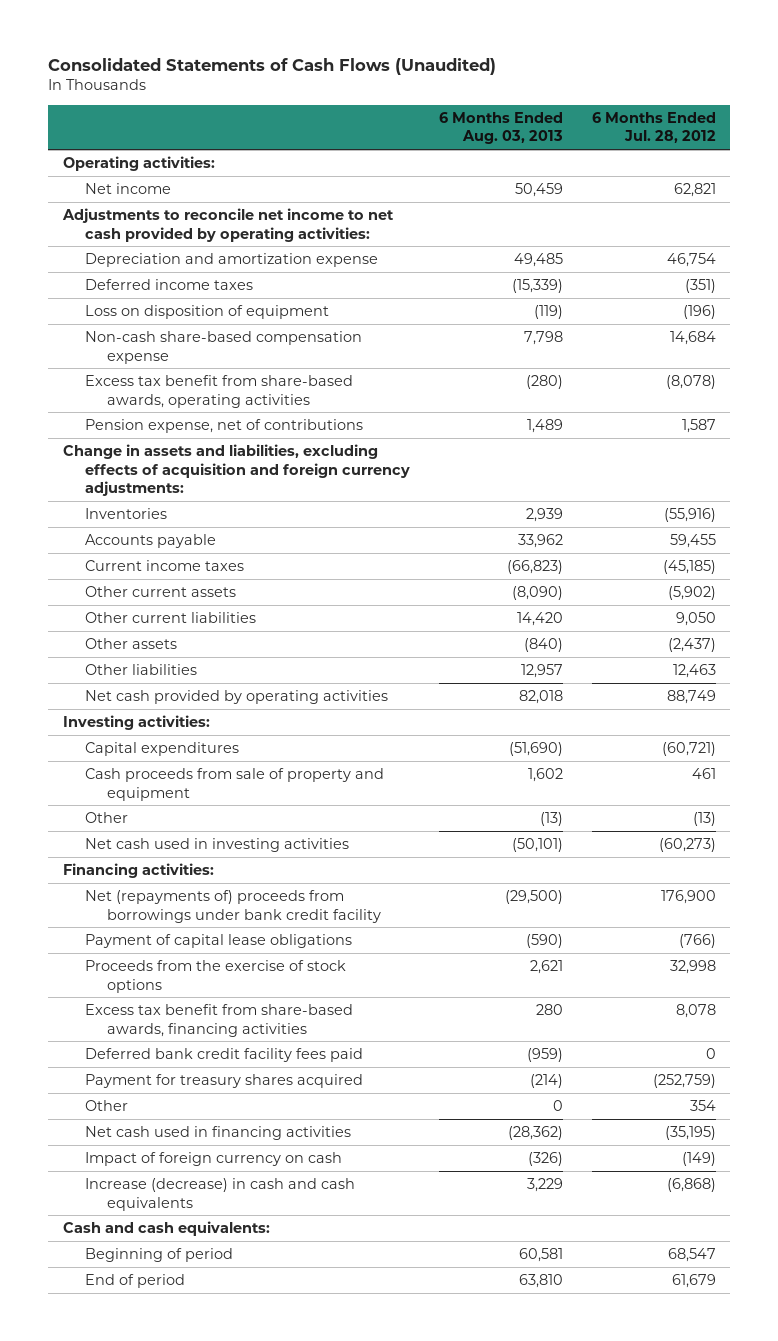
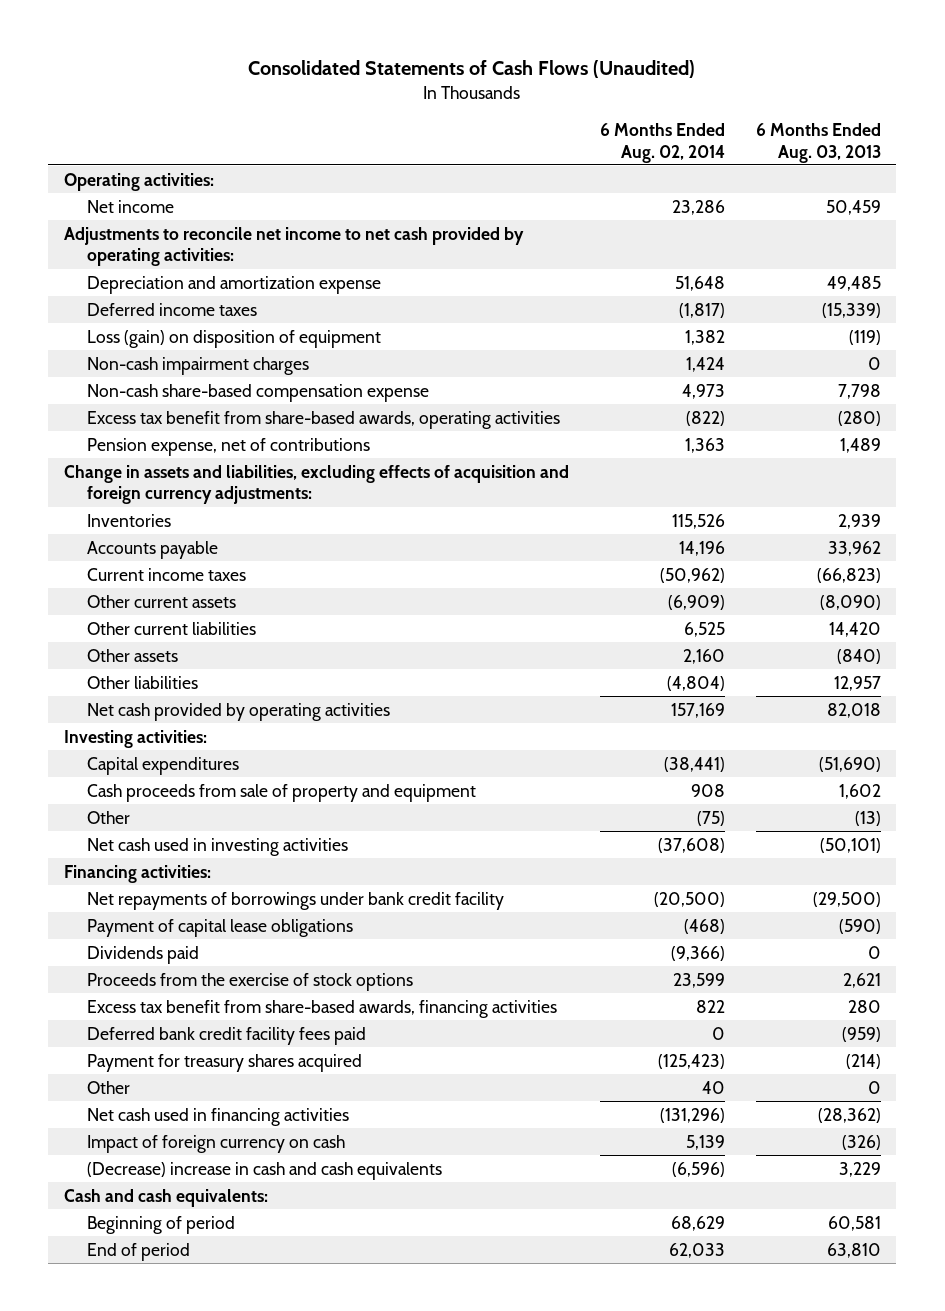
[591,111,716,144] 6 Months Ended Jul. 28, 2012 -> none
none -> [599,122,725,163] 6 Months Ended Aug. 02, 2014
[84,304,329,319] Loss on disposition of equipment -> [87,329,382,348] Loss (gain) on disposition of equipment
none -> [87,356,310,375] Non-cash impairment charges
[84,889,381,923] Net (repayments of) proceeds from borrowings under bank credit facility -> [87,891,505,910] Net repayments of borrowings under bank credit facility
none -> [87,945,200,964] Dividends paid
[84,1177,355,1211] Increase (decrease) in cash and cash equivalents -> [87,1161,443,1180] (Decrease) increase in cash and cash equivalents

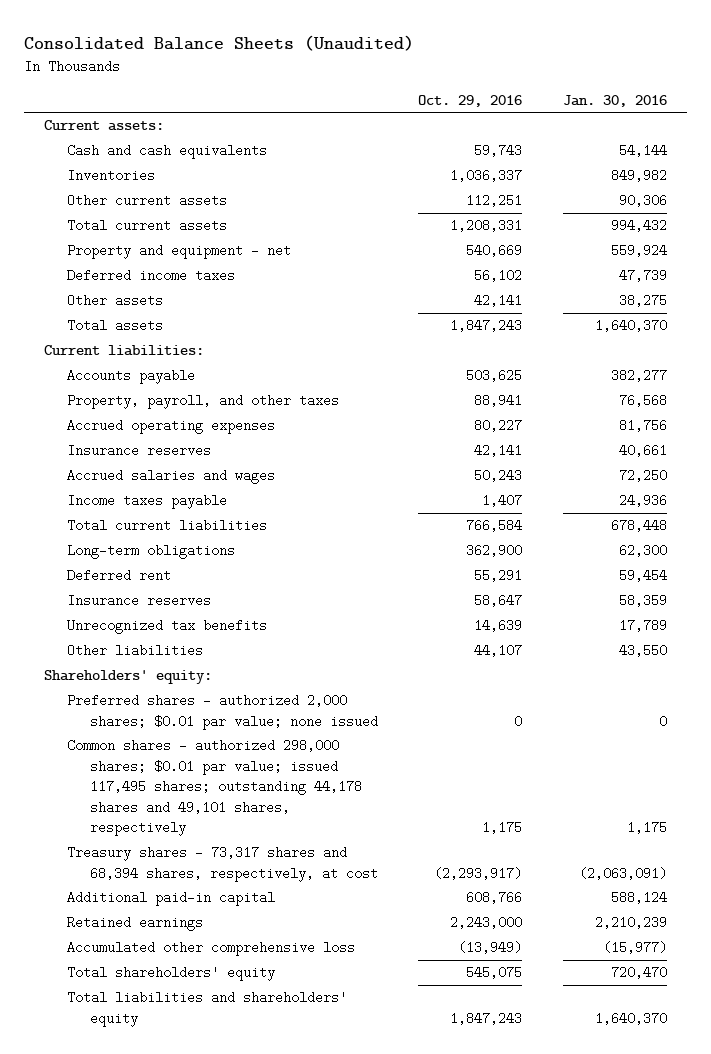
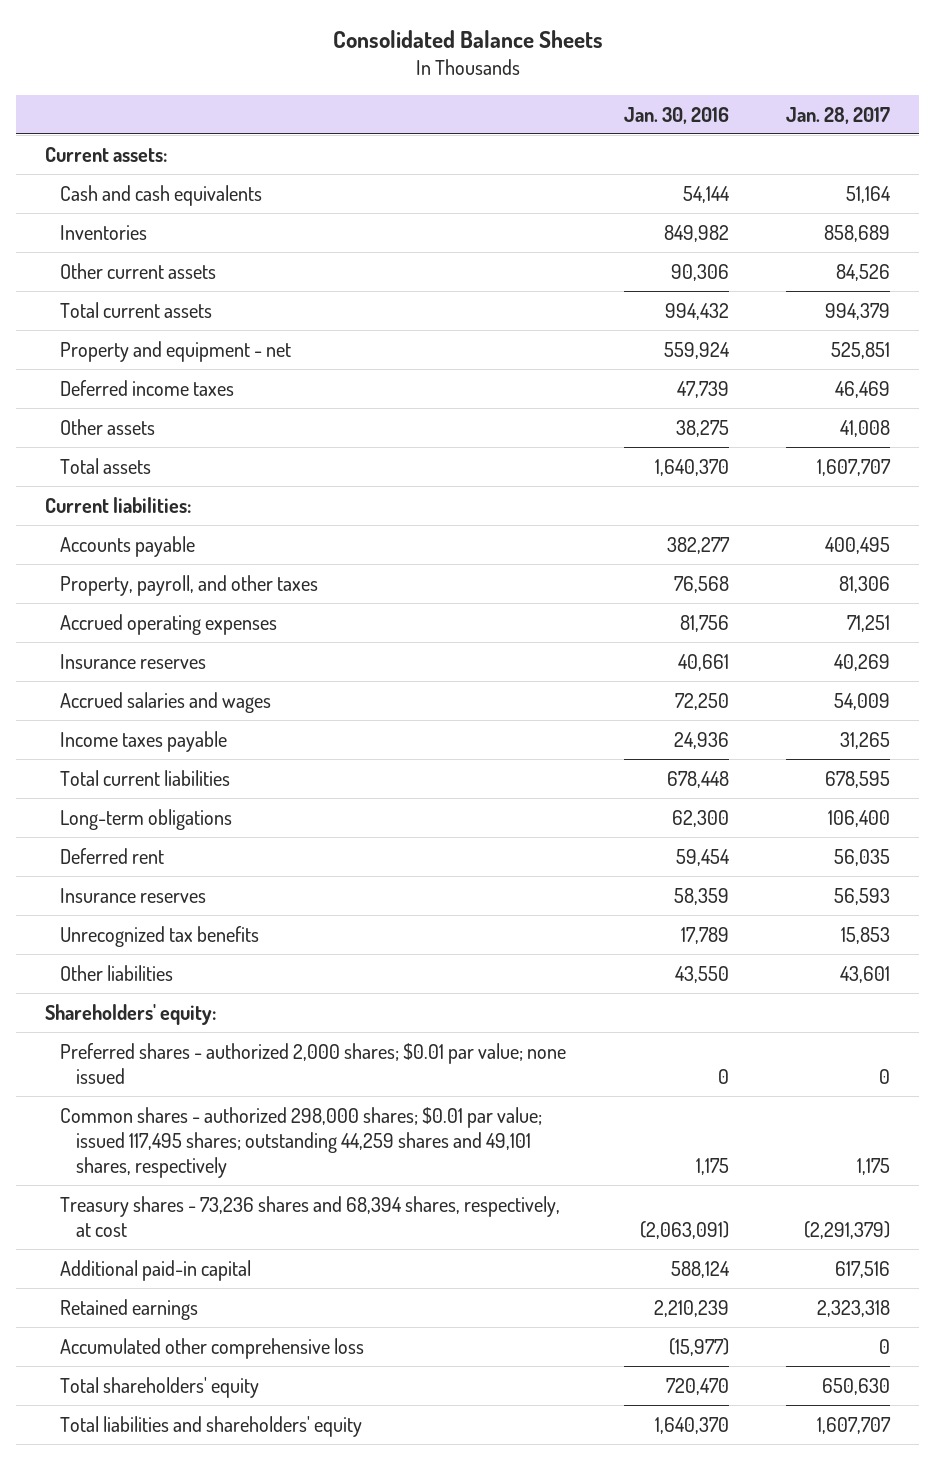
[23,35,414,52] Consolidated Balance Sheets (Unaudited) -> [332,29,603,48] Consolidated Balance Sheets
[418,94,523,107] Oct. 29, 2016 -> none
none -> [785,106,890,124] Jan. 28, 2017
[66,739,362,837] Common shares - authorized 298,000 shares; $0.01 par value; issued 117,495 shares; outstanding 44,178 shares and 49,101 shares, respectively -> [60,1106,543,1178] Common shares - authorized 298,000 shares; $0.01 par value; issued 117,495 shares; outstanding 44,259 shares and 49,101 shares, respectively
[66,846,378,882] Treasury shares - 73,317 shares and 68,394 shares, respectively, at cost -> [60,1195,561,1237] Treasury shares - 73,236 shares and 68,394 shares, respectively, at cost

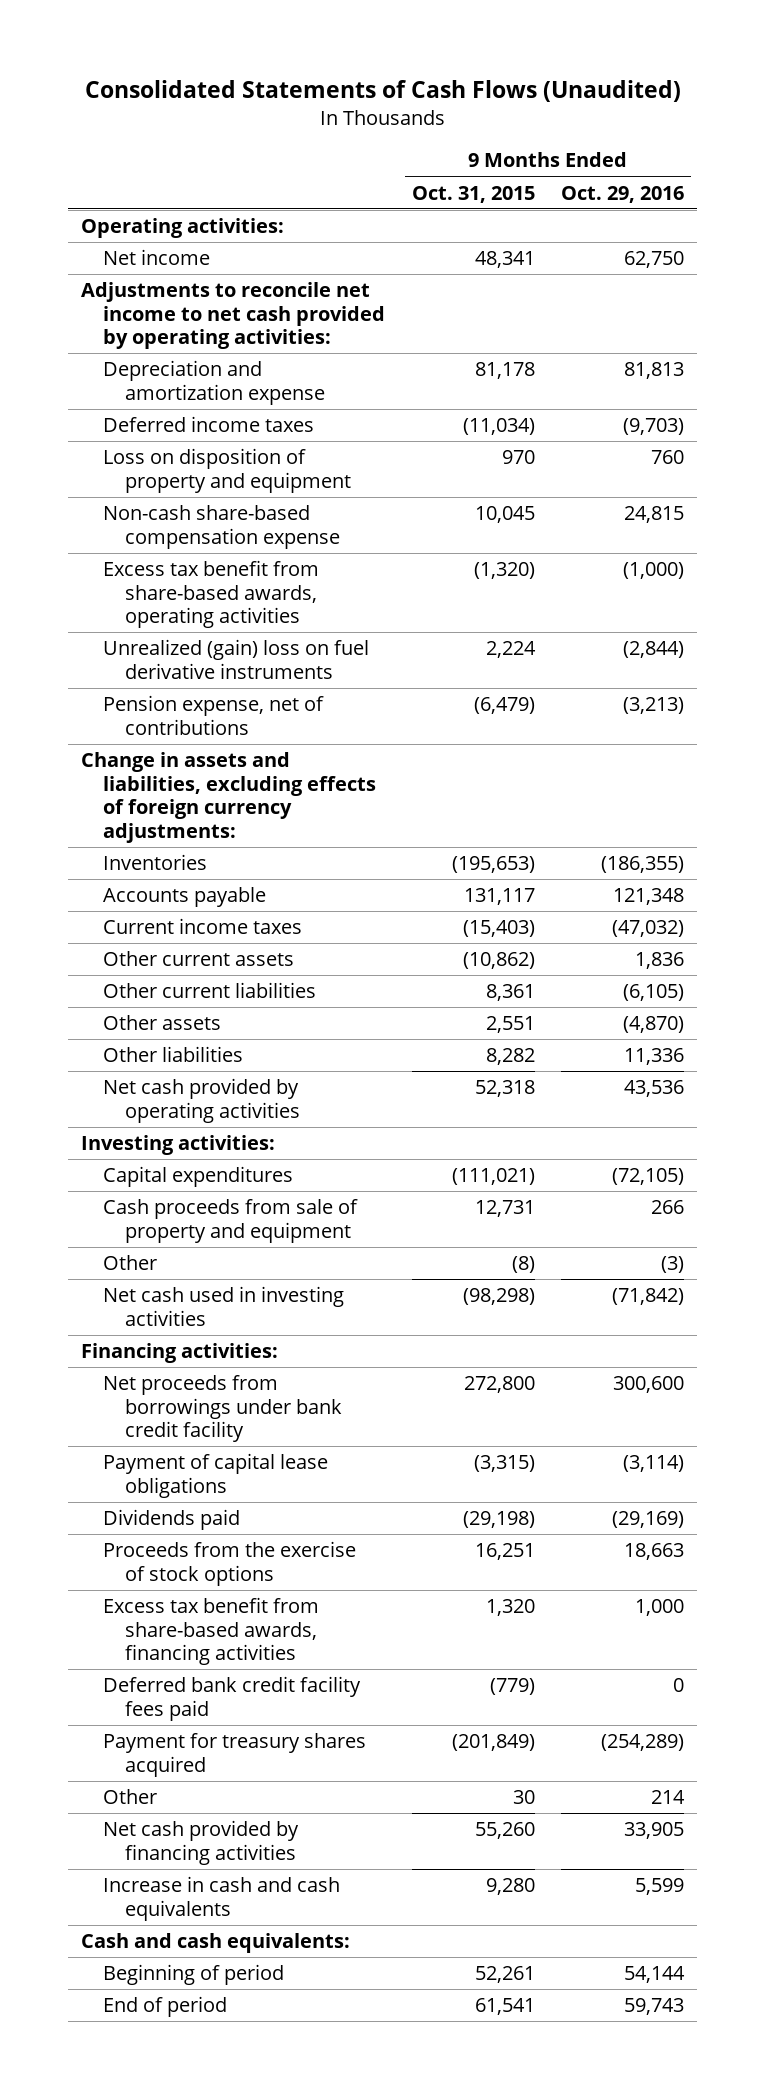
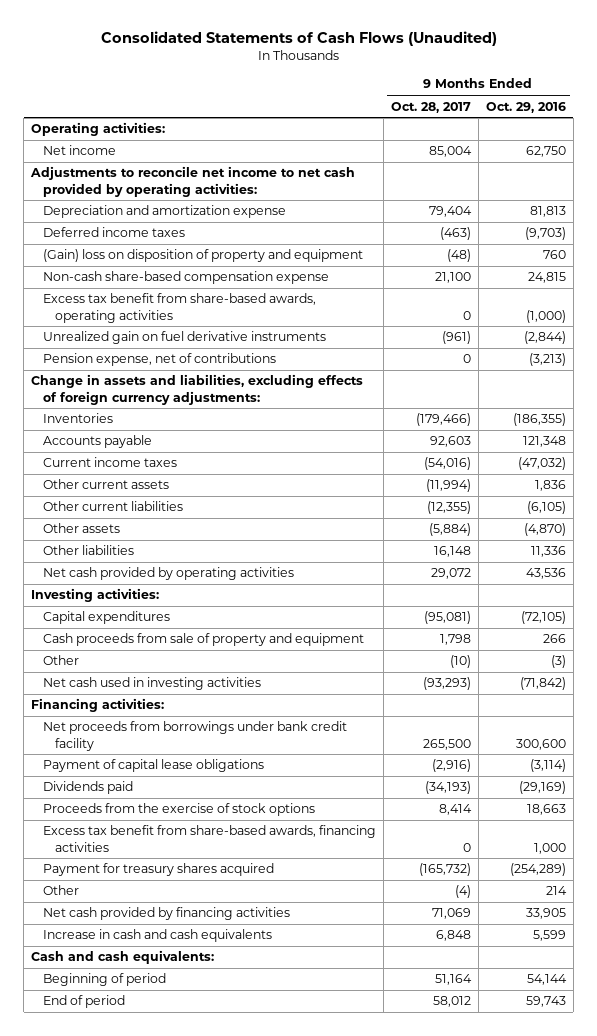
[411,185,535,203] Oct. 31, 2015 -> none
none -> [391,101,472,113] Oct. 28, 2017
[103,448,352,493] Loss on disposition of property and equipment -> [43,249,364,263] (Gain) loss on disposition of property and equipment
[103,639,370,679] Unrealized (gain) loss on fuel derivative instruments -> [43,331,327,345] Unrealized gain on fuel derivative instruments
[103,1676,362,1721] Deferred bank credit facility fees paid -> none

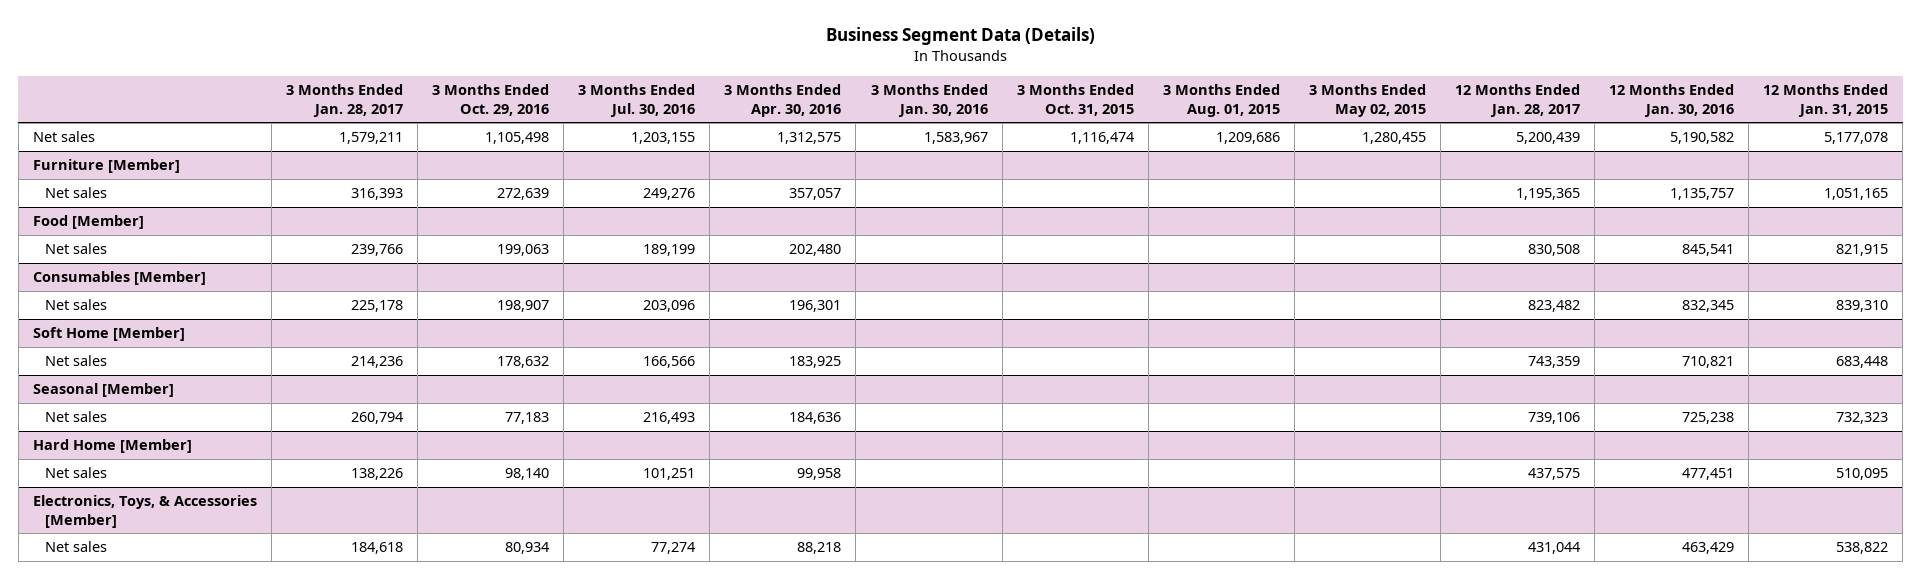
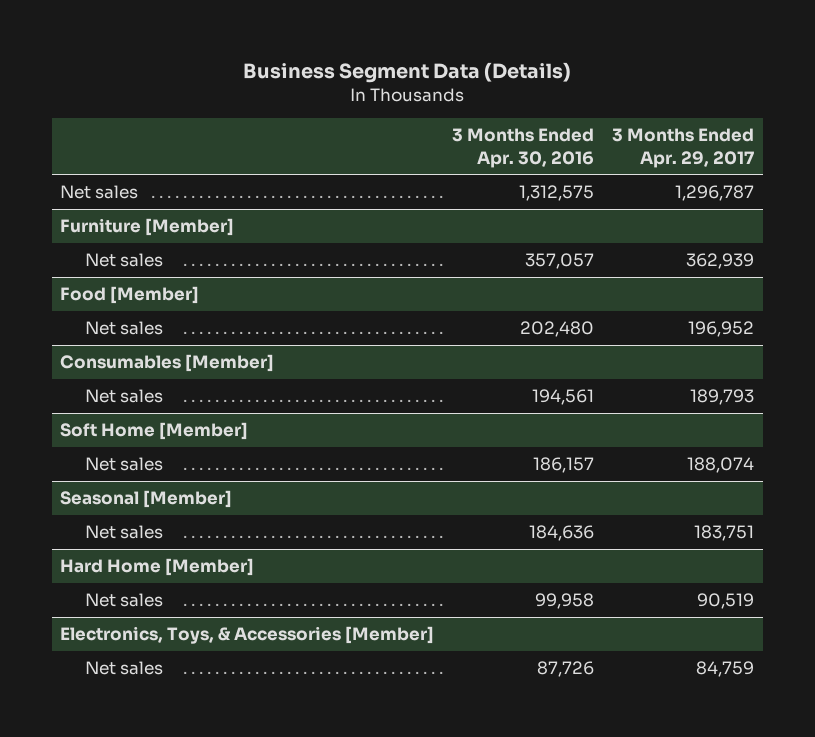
[286,84,404,117] 3 Months Ended Jan. 28, 2017 -> none
[432,84,550,116] 3 Months Ended Oct. 29, 2016 -> none
[578,84,696,117] 3 Months Ended Jul. 30, 2016 -> none
[870,84,988,117] 3 Months Ended Jan. 30, 2016 -> none
[1016,84,1134,116] 3 Months Ended Oct. 31, 2015 -> none
[1162,84,1280,117] 3 Months Ended Aug. 01, 2015 -> none
[1308,84,1426,117] 3 Months Ended May 02, 2015 -> none
[1455,84,1581,117] 12 Months Ended Jan. 28, 2017 -> none
[1609,84,1735,117] 12 Months Ended Jan. 30, 2016 -> none
[1763,84,1889,117] 12 Months Ended Jan. 31, 2015 -> none
none -> [612,128,755,168] 3 Months Ended Apr. 29, 2017
[789,300,842,313] 196,301 -> [532,389,595,406] 194,561
[789,356,842,369] 183,925 -> [533,457,595,474] 186,157
[797,542,842,555] 88,218 -> [537,661,595,678] 87,726

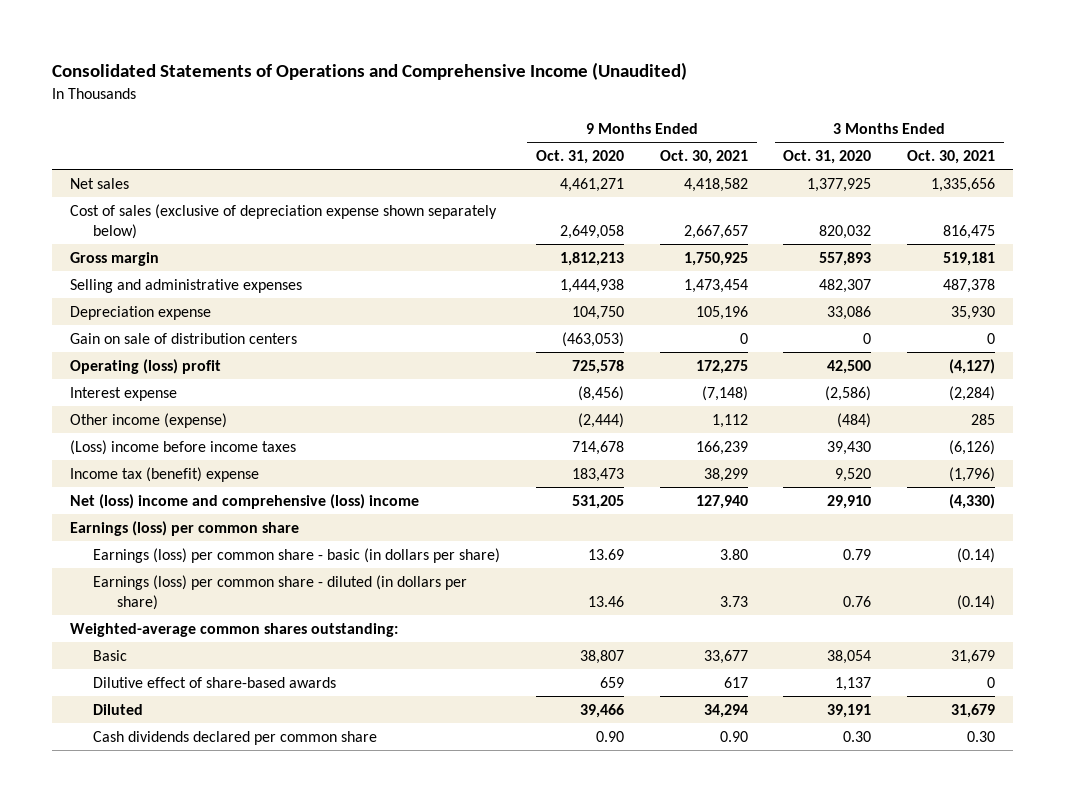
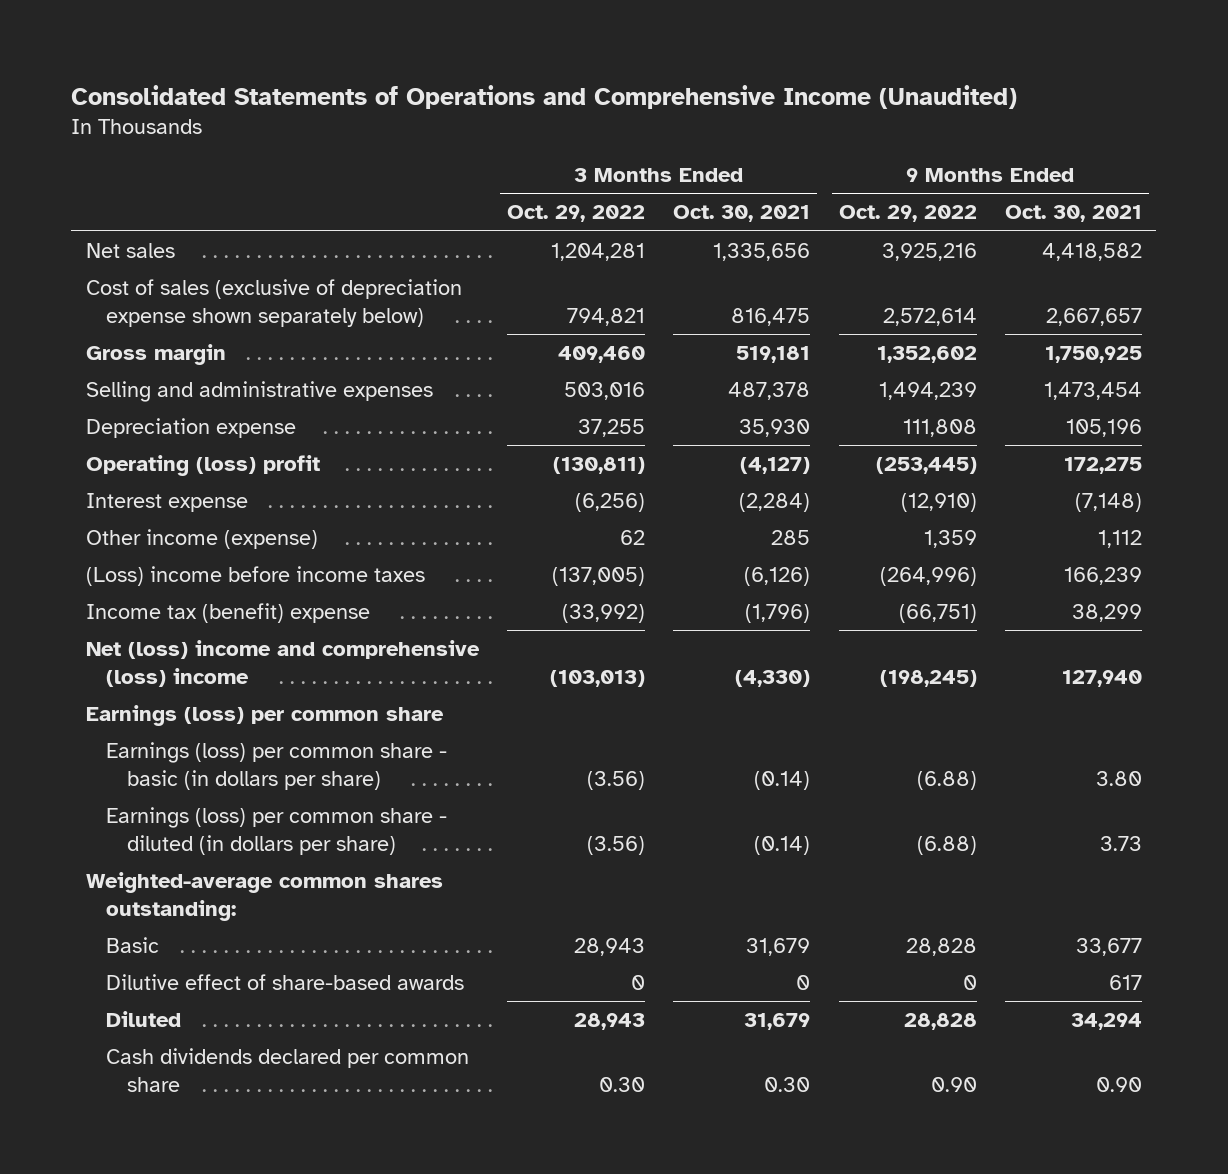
[535,149,624,164] Oct. 31, 2020 -> none
[783,149,872,164] Oct. 31, 2020 -> none
none -> [506,205,645,223] Oct. 29, 2022
none -> [838,205,977,223] Oct. 29, 2022
[69,332,297,344] Gain on sale of distribution centers -> none

